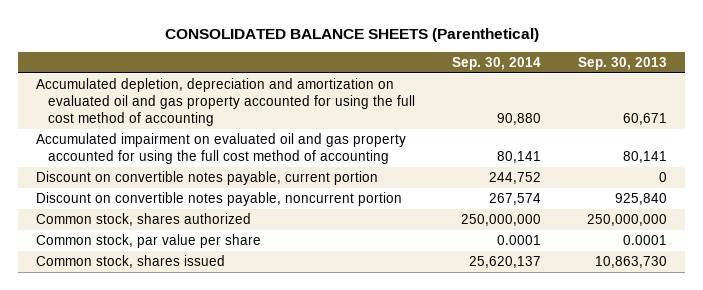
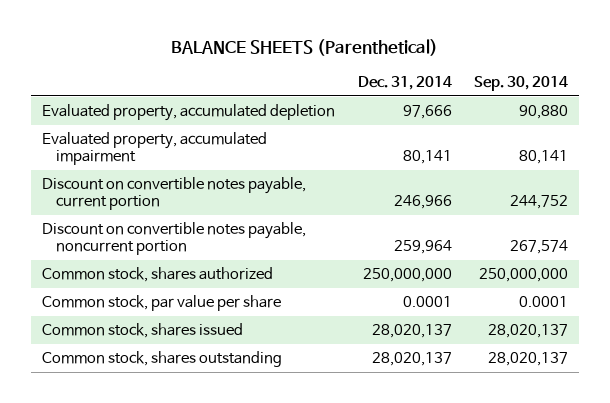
[164,27,539,42] CONSOLIDATED BALANCE SHEETS (Parenthetical) -> [171,39,439,57] BALANCE SHEETS (Parenthetical)
[577,57,667,71] Sep. 30, 2013 -> none
none -> [357,76,452,91] Dec. 31, 2014
[36,78,416,127] Accumulated depletion, depreciation and amortization on evaluated oil and gas property accounted for using the full cost method of accounting -> [41,104,335,122] Evaluated property, accumulated depletion
[36,133,407,165] Accumulated impairment on evaluated oil and gas property accounted for using the full cost method of accounting -> [41,132,267,166] Evaluated property, accumulated impairment
[469,256,542,269] 25,620,137 -> [488,324,569,339] 28,020,137
none -> [41,351,282,368] Common stock, shares outstanding

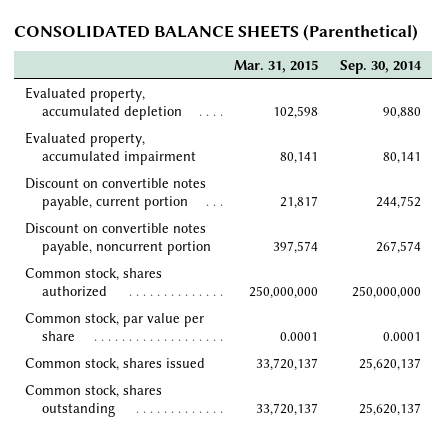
[171,39,439,57] BALANCE SHEETS (Parenthetical) -> [13,23,418,41] CONSOLIDATED BALANCE SHEETS (Parenthetical)
[357,76,452,91] Dec. 31, 2014 -> none
none -> [233,59,318,73] Mar. 31, 2015
[488,324,569,339] 28,020,137 -> [359,358,422,372] 25,620,137
[488,352,569,367] 28,020,137 -> [359,402,422,416] 25,620,137

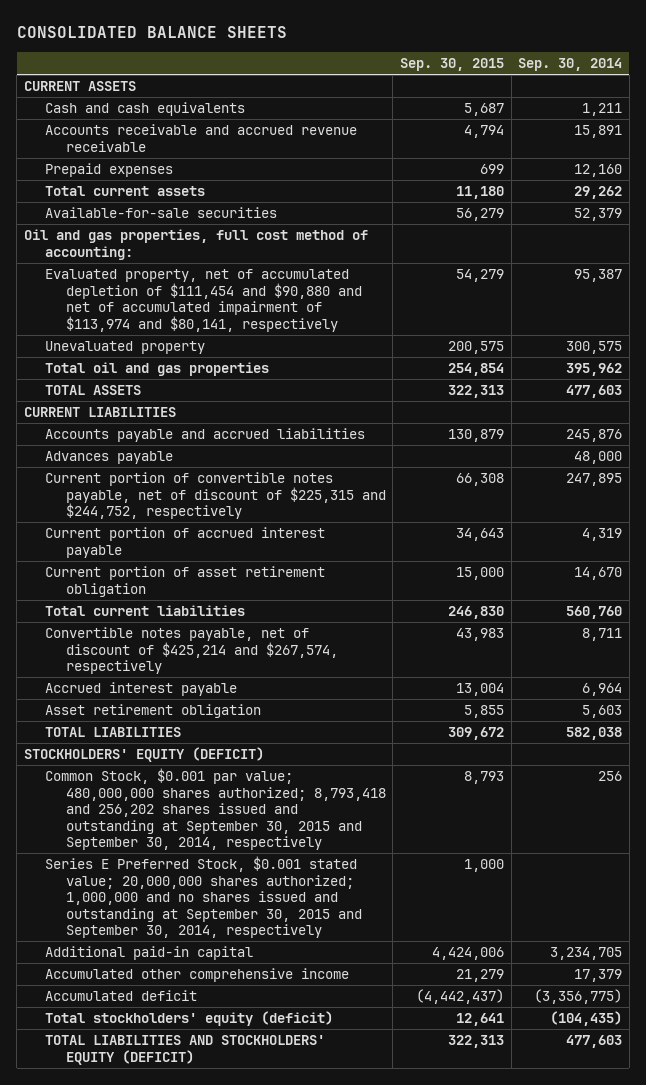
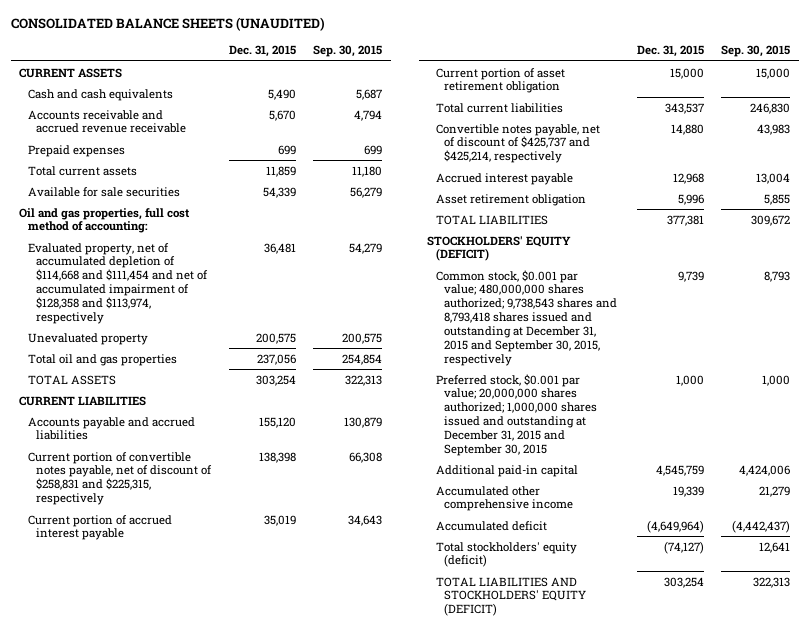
[16,26,287,39] CONSOLIDATED BALANCE SHEETS -> [10,17,325,32] CONSOLIDATED BALANCE SHEETS (UNAUDITED)
[518,58,623,72] Sep. 30, 2014 -> none
none -> [228,45,296,58] Dec. 31, 2015
[44,207,277,219] Available-for-sale securities -> [27,186,180,197] Available for sale securities
[44,269,362,332] Evaluated property, net of accumulated depletion of $111,454 and $90,880 and net of accumulated impairment of $113,974 and $80,141, respectively -> [27,242,209,324] Evaluated property, net of accumulated depletion of $114,668 and $111,454 and net of accumulated impairment of $128,358 and $113,974, respectively
[44,451,173,465] Advances payable -> none
[44,472,386,520] Current portion of convertible notes payable, net of discount of $225,315 and $244,752, respectively -> [27,451,213,506] Current portion of convertible notes payable, net of discount of $258,831 and $225,315, respectively
[44,627,338,675] Convertible notes payable, net of discount of $425,214 and $267,574, respectively -> [435,123,600,164] Convertible notes payable, net of discount of $425,737 and $425,214, respectively
[44,768,386,851] Common Stock, $0.001 par value; 480,000,000 shares authorized; 8,793,418 and 256,202 shares issued and outstanding at September 30, 2015 and September 30, 2014, respectively -> [435,269,618,366] Common stock, $0.001 par value; 480,000,000 shares authorized; 9,738,543 shares and 8,793,418 shares issued and outstanding at December 31, 2015 and September 30, 2015, respectively
[44,856,362,939] Series E Preferred Stock, $0.001 stated value; 20,000,000 shares authorized; 1,000,000 and no shares issued and outstanding at September 30, 2015 and September 30, 2014, respectively -> [435,373,598,456] Preferred stock, $0.001 par value; 20,000,000 shares authorized; 1,000,000 shares issued and outstanding at December 31, 2015 and September 30, 2015

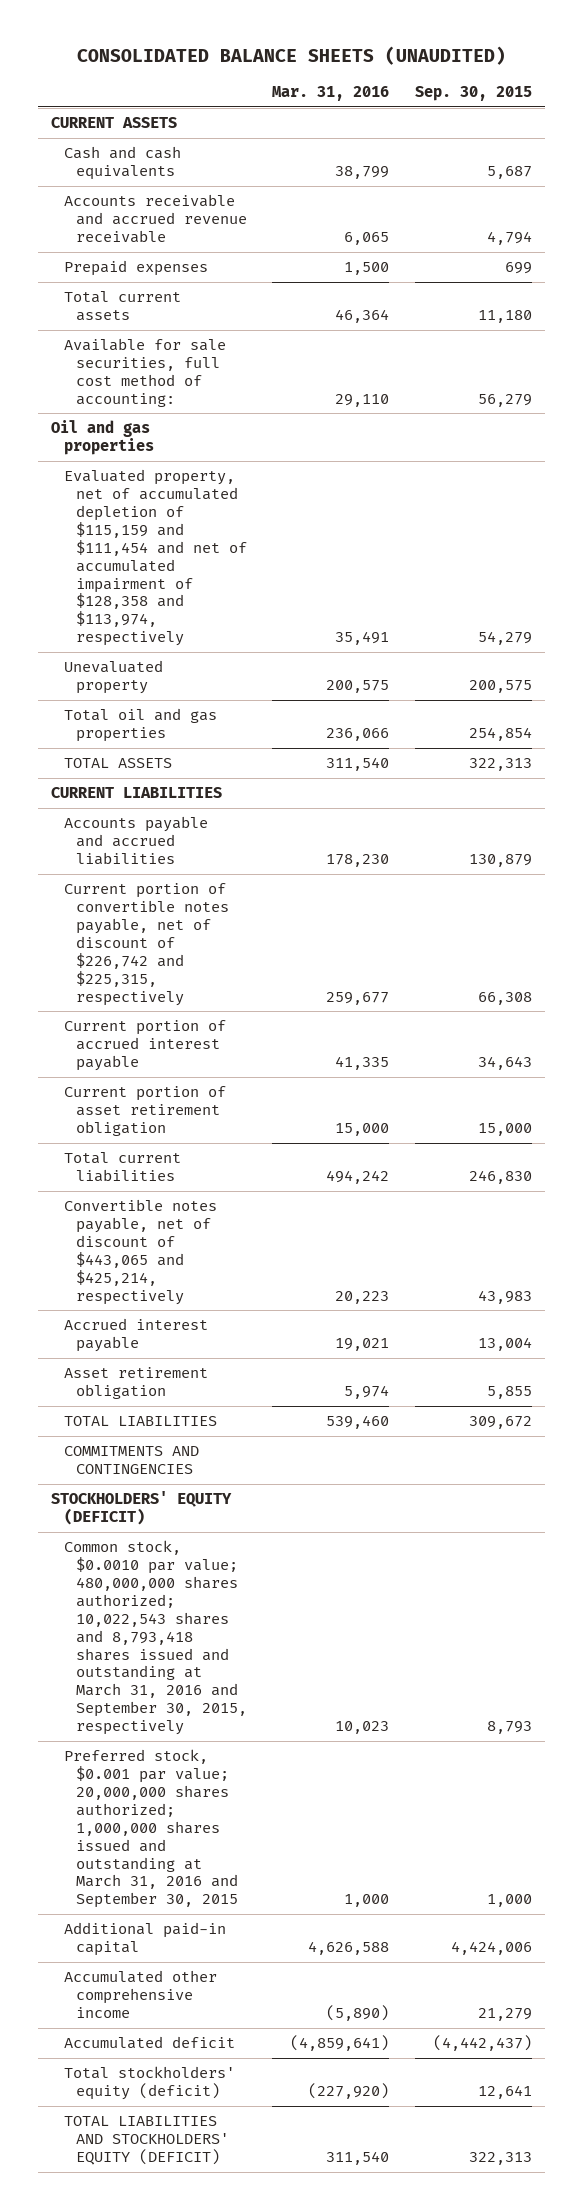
[228,45,296,58] Dec. 31, 2015 -> none
none -> [272,85,390,101] Mar. 31, 2016
[27,186,180,197] Available for sale securities -> [63,338,226,407] Available for sale securities, full cost method of accounting:
[19,207,191,234] Oil and gas properties, full cost method of accounting: -> [51,420,154,456] Oil and gas properties
[27,242,209,324] Evaluated property, net of accumulated depletion of $114,668 and $111,454 and net of accumulated impairment of $128,358 and $113,974, respectively -> [63,469,247,647] Evaluated property, net of accumulated depletion of $115,159 and $111,454 and net of accumulated impairment of $128,358 and $113,974, respectively
[27,451,213,506] Current portion of convertible notes payable, net of discount of $258,831 and $225,315, respectively -> [63,883,229,1006] Current portion of convertible notes payable, net of discount of $226,742 and $225,315, respectively
[435,123,600,164] Convertible notes payable, net of discount of $425,737 and $425,214, respectively -> [63,1199,217,1305] Convertible notes payable, net of discount of $443,065 and $425,214, respectively
none -> [63,1446,199,1475] COMMITMENTS AND CONTINGENCIES
[435,269,618,366] Common stock, $0.001 par value; 480,000,000 shares authorized; 9,738,543 shares and 8,793,418 shares issued and outstanding at December 31, 2015 and September 30, 2015, respectively -> [63,1540,247,1736] Common stock, $0.0010 par value; 480,000,000 shares authorized; 10,022,543 shares and 8,793,418 shares issued and outstanding at March 31, 2016 and September 30, 2015, respectively
[435,373,598,456] Preferred stock, $0.001 par value; 20,000,000 shares authorized; 1,000,000 shares issued and outstanding at December 31, 2015 and September 30, 2015 -> [63,1749,238,1909] Preferred stock, $0.001 par value; 20,000,000 shares authorized; 1,000,000 shares issued and outstanding at March 31, 2016 and September 30, 2015

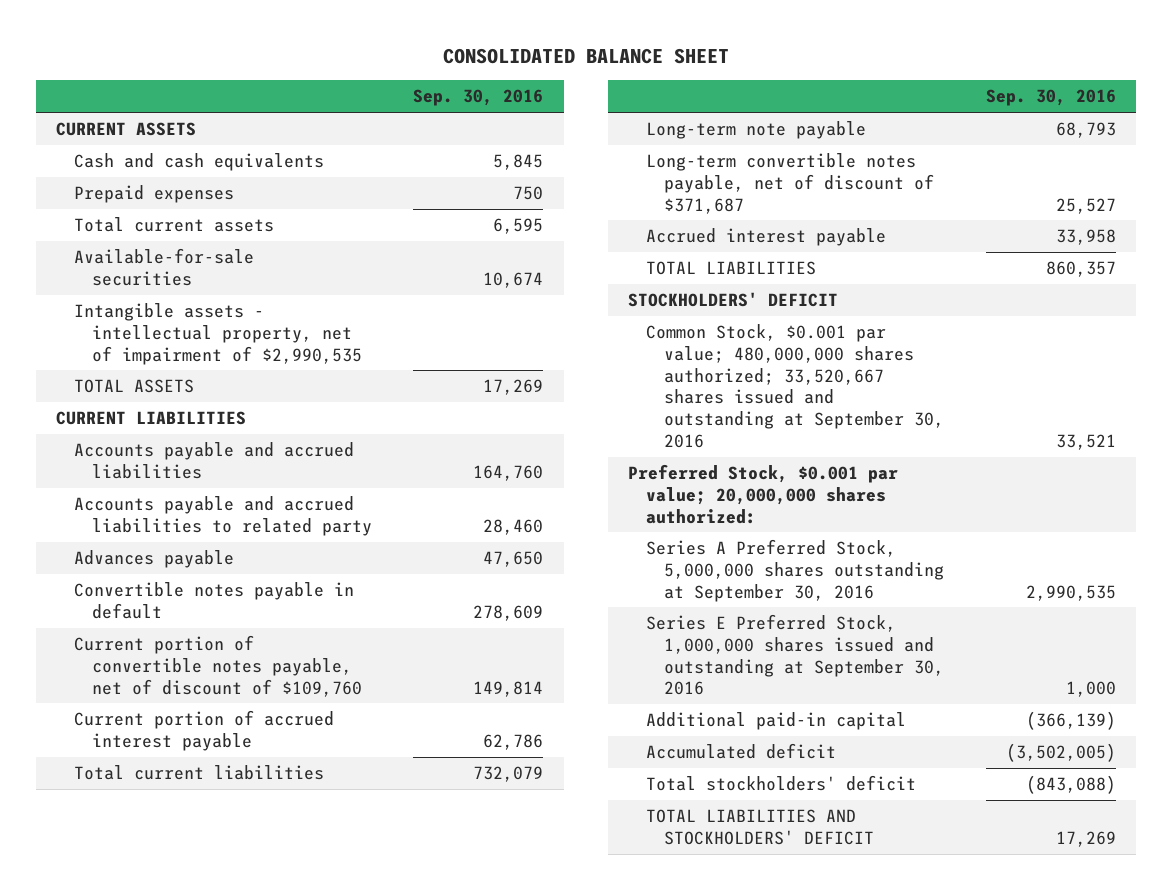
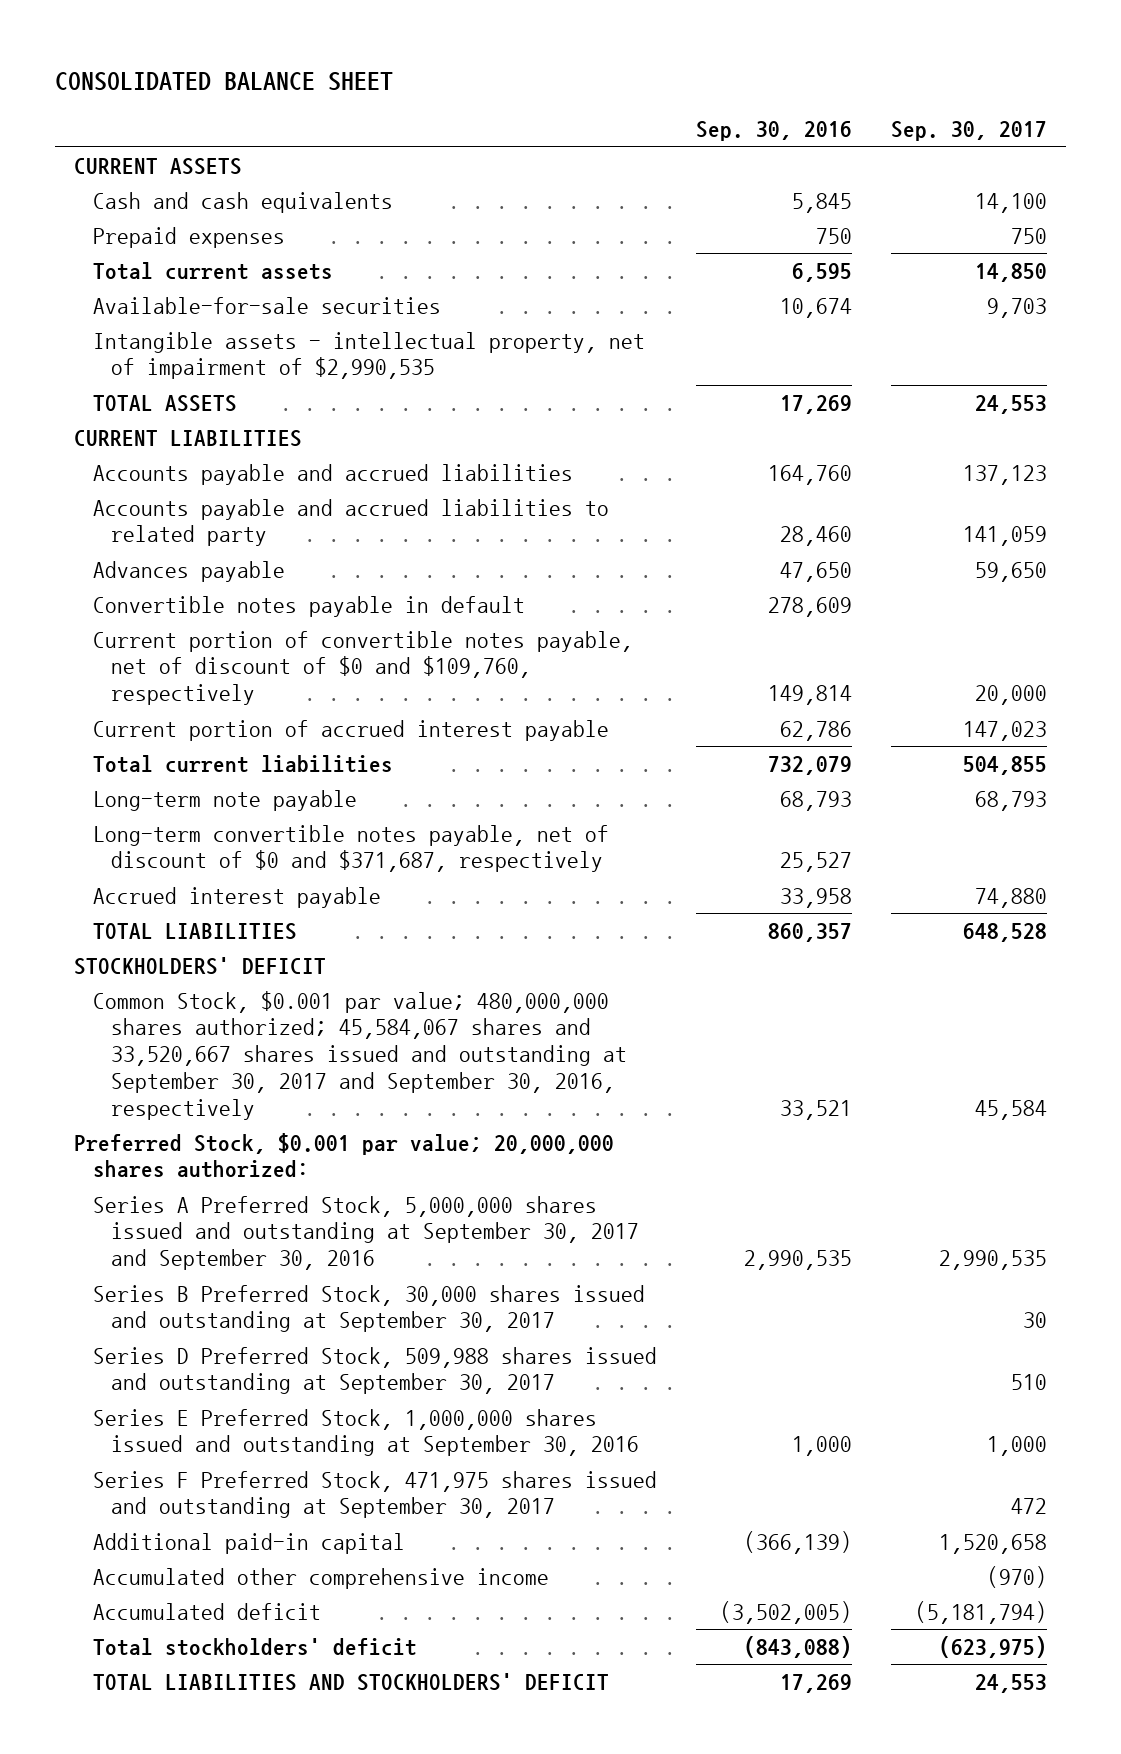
none -> [890,121,1047,142] Sep. 30, 2017
[74,635,363,697] Current portion of convertible notes payable, net of discount of $109,760 -> [92,630,633,706] Current portion of convertible notes payable, net of discount of $0 and $109,760, respectively
[646,153,935,214] Long-term convertible notes payable, net of discount of $371,687 -> [92,824,609,873] Long-term convertible notes payable, net of discount of $0 and $371,687, respectively
[646,324,945,448] Common Stock, $0.001 par value; 480,000,000 shares authorized; 33,520,667 shares issued and outstanding at September 30, 2016 -> [92,990,628,1121] Common Stock, $0.001 par value; 480,000,000 shares authorized; 45,584,067 shares and 33,520,667 shares issued and outstanding at September 30, 2017 and September 30, 2016, respectively
[646,539,945,602] Series A Preferred Stock, 5,000,000 shares outstanding at September 30, 2016 -> [92,1195,640,1271] Series A Preferred Stock, 5,000,000 shares issued and outstanding at September 30, 2017 and September 30, 2016
none -> [92,1284,645,1333] Series B Preferred Stock, 30,000 shares issued and outstanding at September 30, 2017
none -> [92,1346,657,1395] Series D Preferred Stock, 509,988 shares issued and outstanding at September 30, 2017
none -> [92,1470,657,1519] Series F Preferred Stock, 471,975 shares issued and outstanding at September 30, 2017
none -> [92,1567,549,1589] Accumulated other comprehensive income

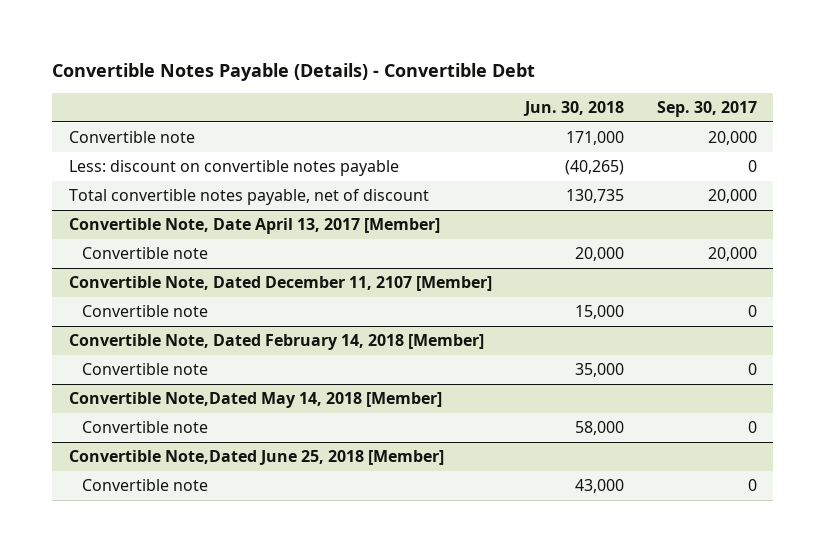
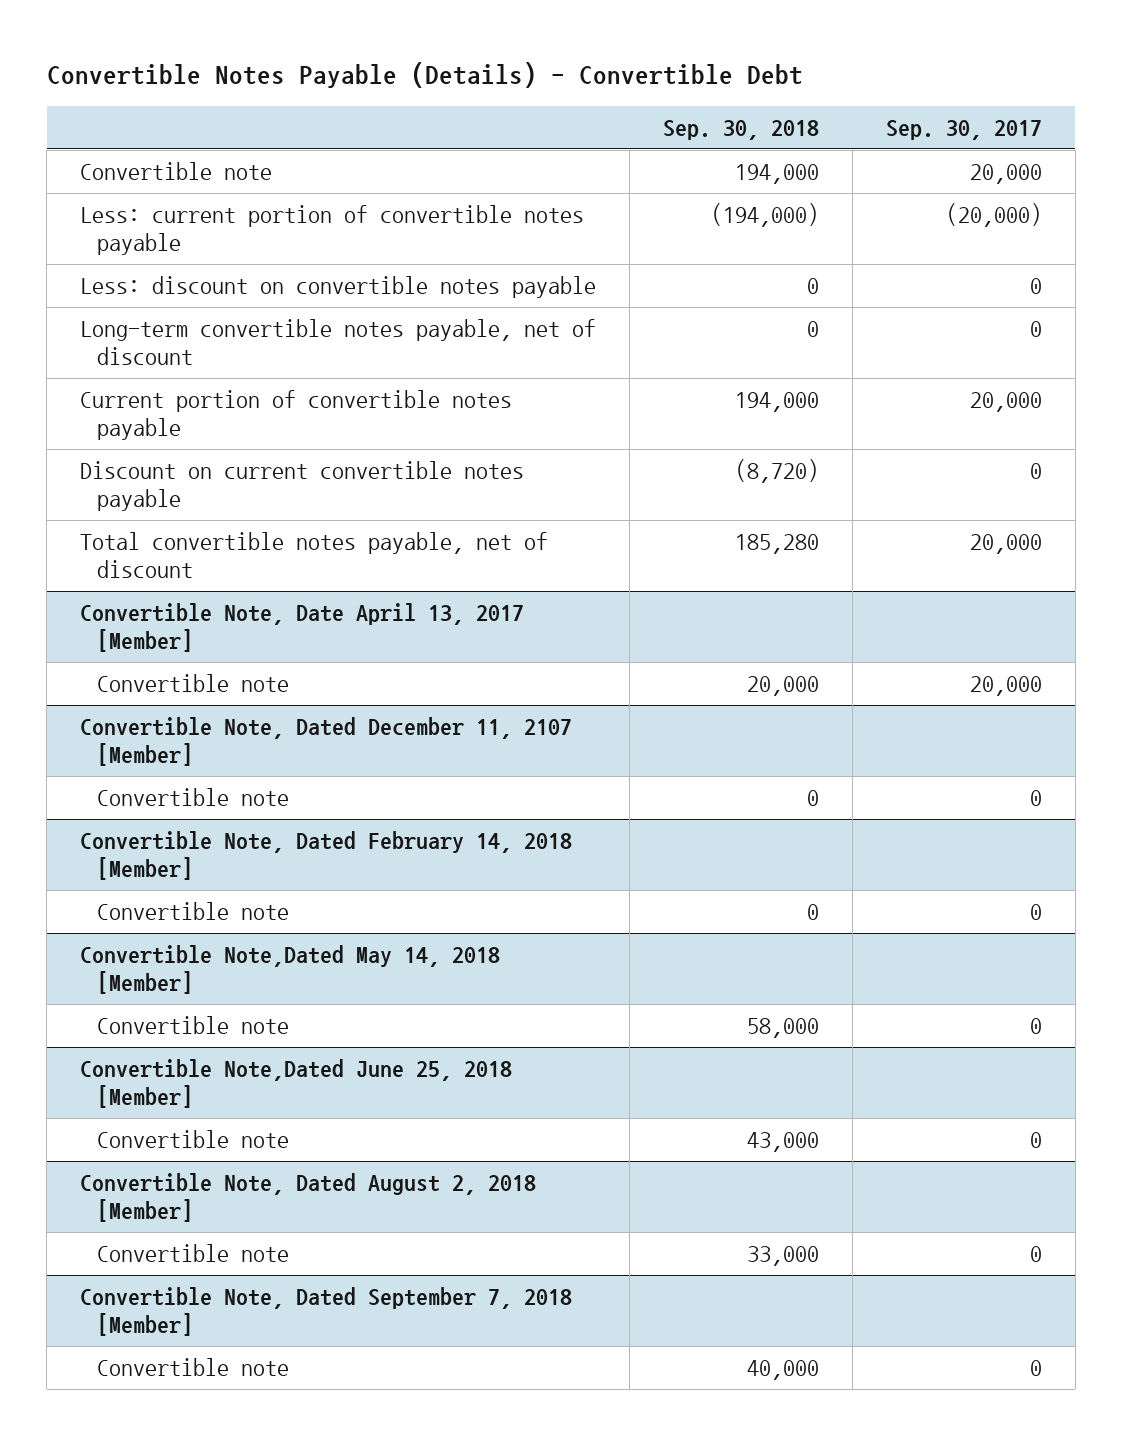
[522,100,624,116] Jun. 30, 2018 -> none
none -> [662,120,819,141] Sep. 30, 2018
none -> [80,204,585,256] Less: current portion of convertible notes payable
none -> [80,318,597,366] Long-term convertible notes payable, net of discount
none -> [80,389,513,441] Current portion of convertible notes payable
none -> [80,460,525,512] Discount on current convertible notes payable
none -> [80,1172,537,1223] Convertible Note, Dated August 2, 2018 [Member]
none -> [96,1243,289,1262] Convertible note
none -> [80,1286,573,1337] Convertible Note, Dated September 7, 2018 [Member]
none -> [96,1357,289,1376] Convertible note

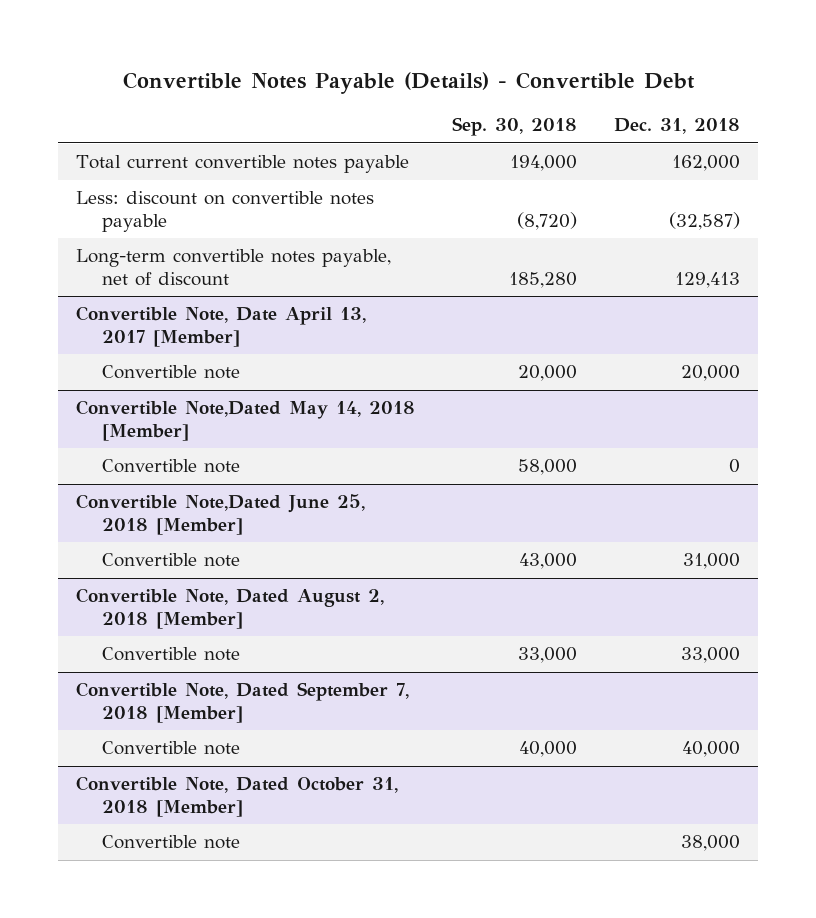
[885,120,1042,141] Sep. 30, 2017 -> none
none -> [613,118,740,135] Dec. 31, 2018
[80,161,273,180] Convertible note -> none
[80,389,513,441] Current portion of convertible notes payable -> none
[80,460,525,512] Discount on current convertible notes payable -> none
[80,531,549,579] Total convertible notes payable, net of discount -> none
[80,204,585,256] Less: current portion of convertible notes payable -> [76,155,410,174] Total current convertible notes payable
[710,202,819,227] (194,000) -> [510,155,578,172] 194,000
[806,277,819,294] 0 -> [517,211,578,230] (8,720)
[806,320,819,337] 0 -> [509,271,578,288] 185,280
[80,716,573,767] Convertible Note, Dated December 11, 2107 [Member] -> none
[96,787,289,806] Convertible note -> none
[80,830,573,881] Convertible Note, Dated February 14, 2018 [Member] -> none
[96,901,289,920] Convertible note -> none
none -> [76,776,399,817] Convertible Note, Dated October 31, 2018 [Member]
none -> [102,835,241,850] Convertible note

